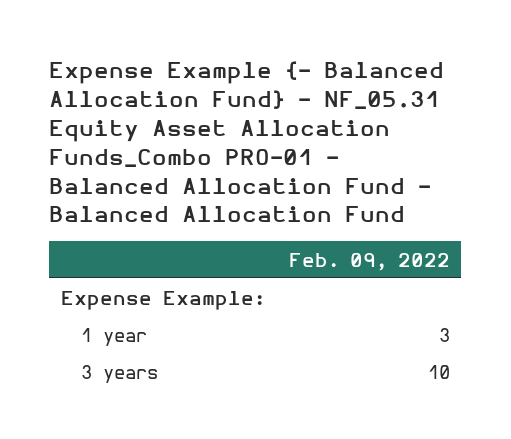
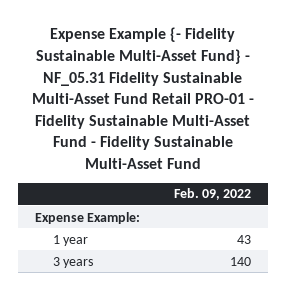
[49,61,445,223] Expense Example {- Balanced Allocation Fund} - NF_05.31 Equity Asset Allocation Funds_Combo PRO-01 - Balanced Allocation Fund - Balanced Allocation Fund -> [32,27,255,169] Expense Example {- Fidelity Sustainable Multi-Asset Fund} - NF_05.31 Fidelity Sustainable Multi-Asset Fund Retail PRO-01 - Fidelity Sustainable Multi-Asset Fund - Fidelity Sustainable Multi-Asset Fund
[438,327,450,342] 3 -> [237,234,252,244] 43
[427,364,450,379] 10 -> [230,256,252,266] 140

